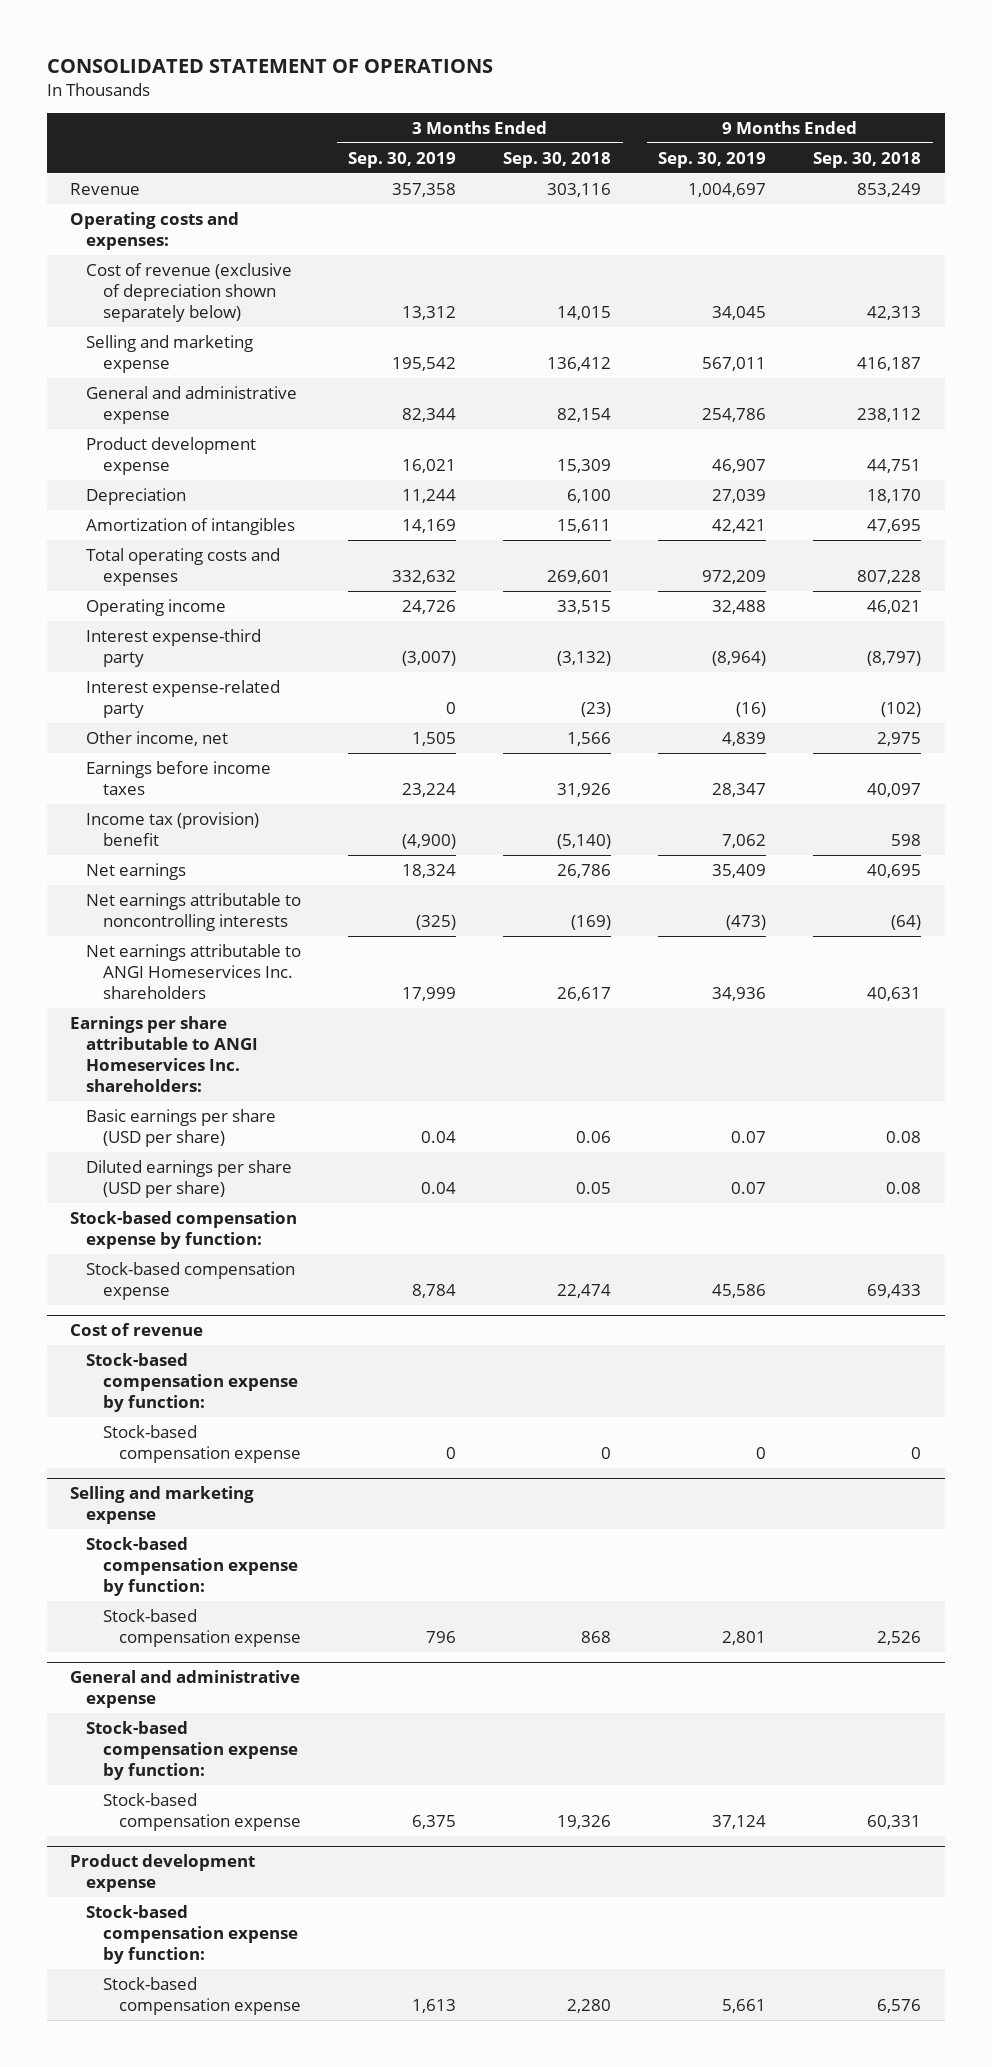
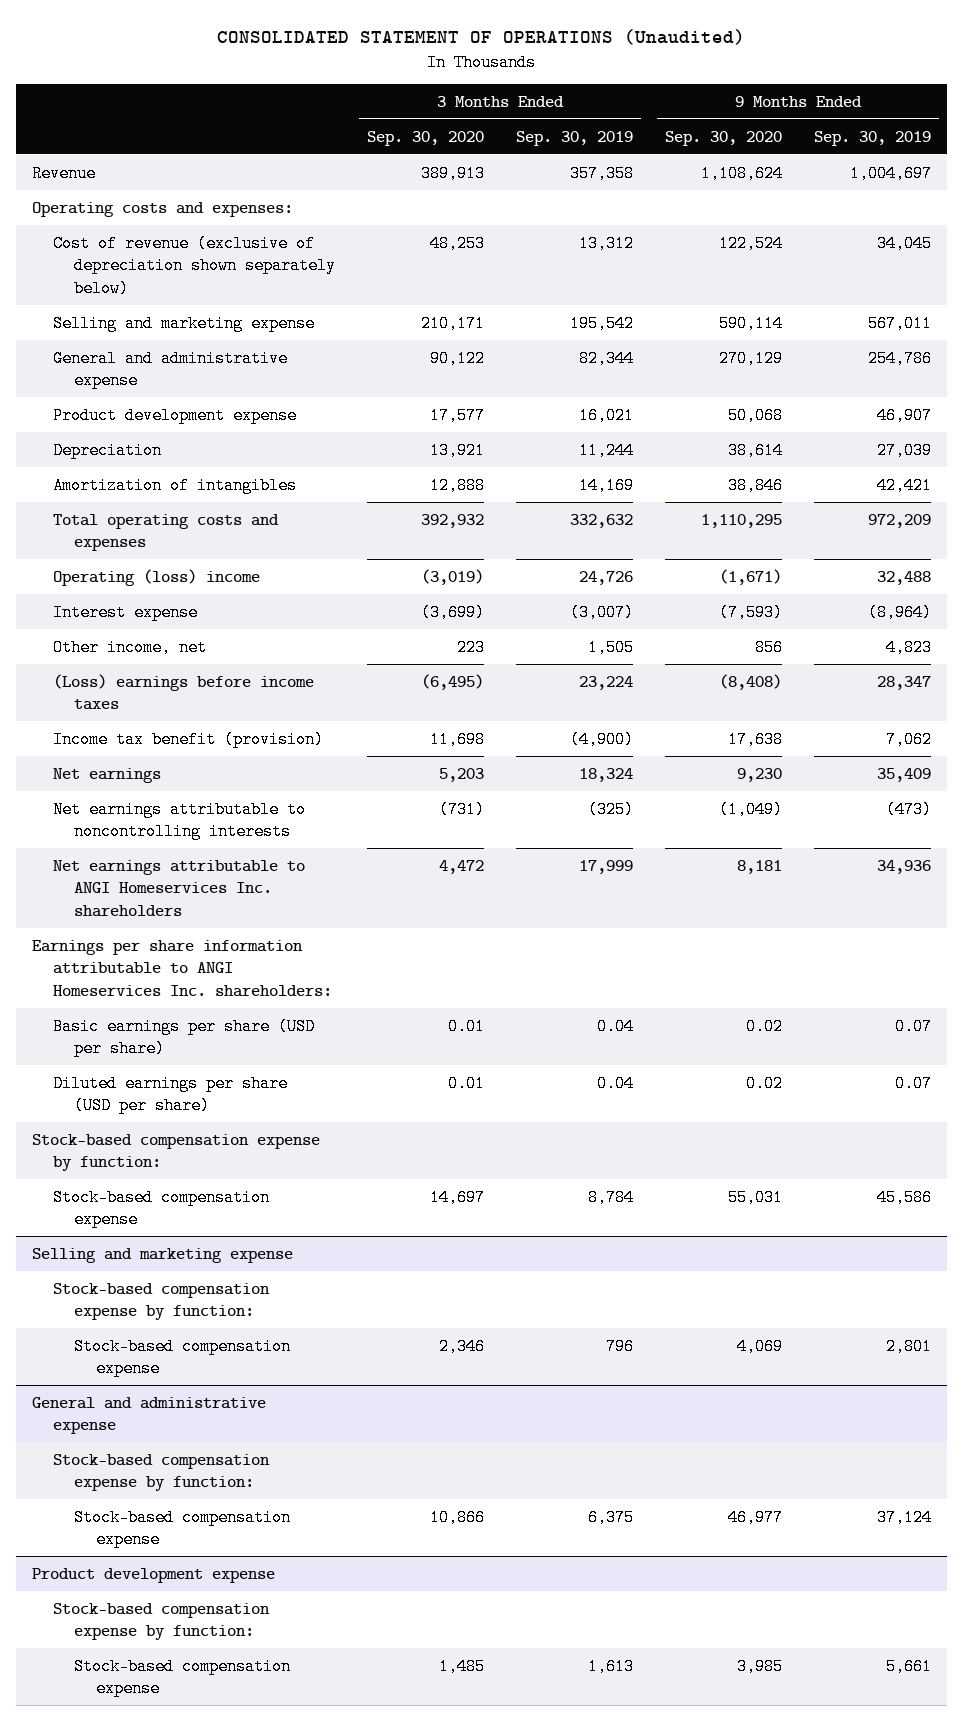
[46,59,493,74] CONSOLIDATED STATEMENT OF OPERATIONS -> [217,28,746,45] CONSOLIDATED STATEMENT OF OPERATIONS (Unaudited)
[503,151,612,168] Sep. 30, 2018 -> none
[813,151,922,168] Sep. 30, 2018 -> none
none -> [367,130,485,146] Sep. 30, 2020
none -> [665,130,783,146] Sep. 30, 2020
[86,679,281,718] Interest expense-related party -> none
[86,598,227,616] Operating income -> [53,568,261,586] Operating (loss) income
[86,628,262,667] Interest expense-third party -> [53,603,199,621] Interest expense
[722,731,767,746] 4,839 -> [885,638,932,656] 4,823
[86,760,272,795] Earnings before income taxes -> [53,673,315,711] (Loss) earnings before income taxes
[86,811,260,846] Income tax (provision) benefit -> [53,730,325,748] Income tax benefit (provision)
[70,1015,259,1092] Earnings per share attributable to ANGI Homeservices Inc. shareholders: -> [31,939,333,997] Earnings per share information attributable to ANGI Homeservices Inc. shareholders:
[70,1323,204,1337] Cost of revenue -> none
[86,1352,298,1412] Stock-based compensation expense by function: -> none
[102,1424,301,1463] Stock-based compensation expense -> none

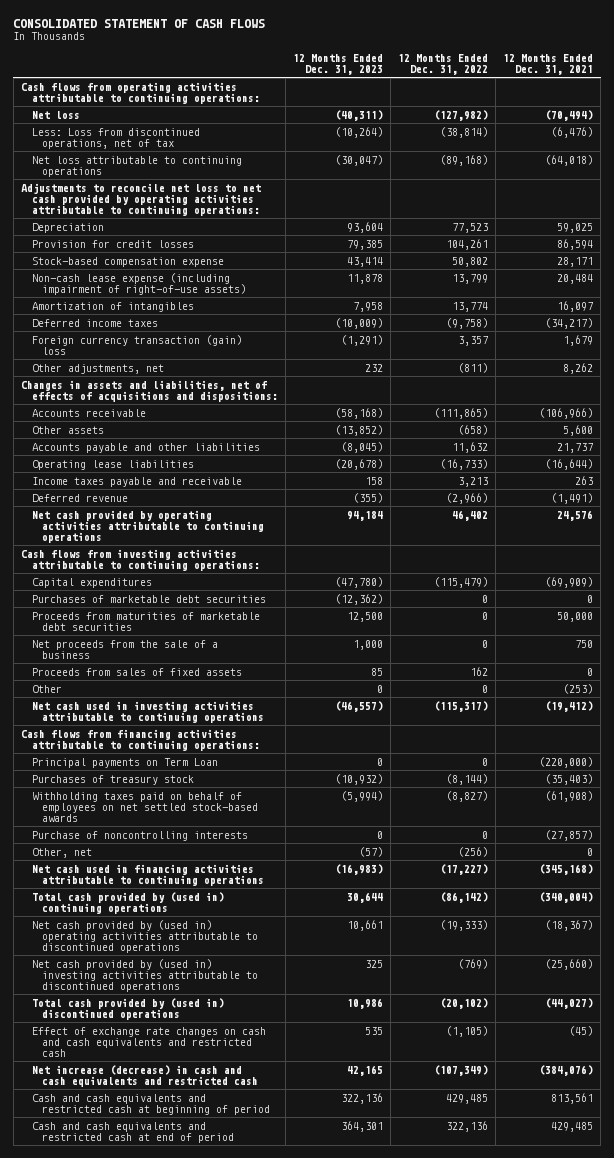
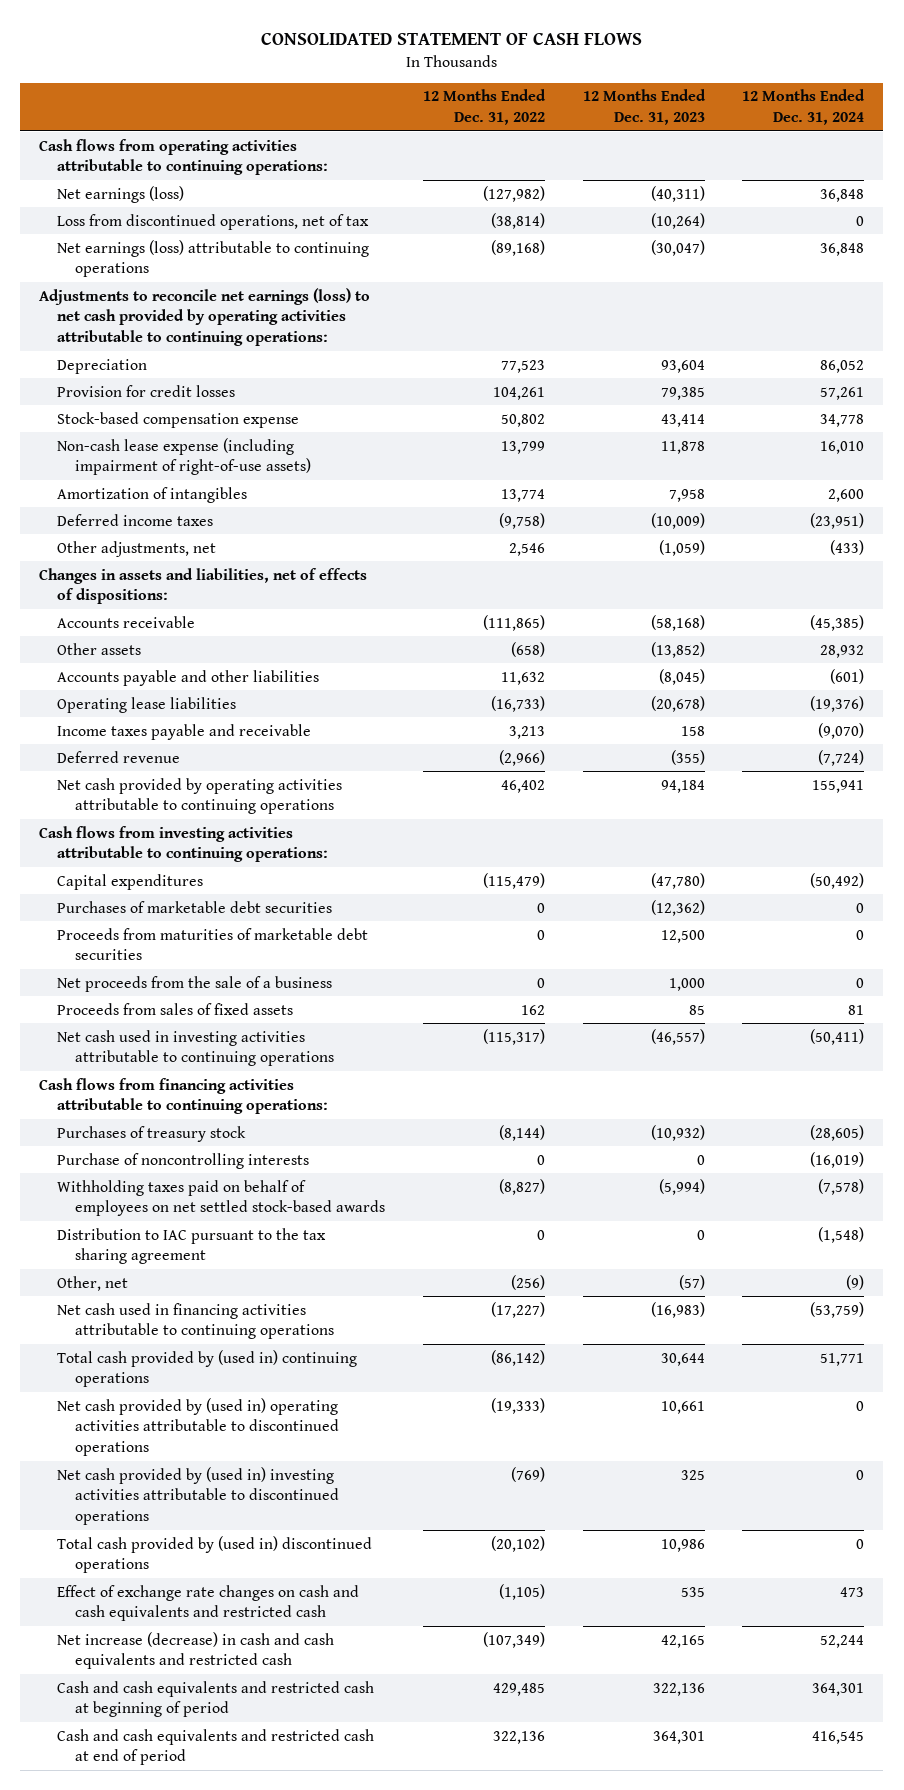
[503,53,594,75] 12 Months Ended Dec. 31, 2021 -> none
none -> [742,89,866,125] 12 Months Ended Dec. 31, 2024
[31,110,80,119] Net loss -> [57,185,185,203] Net earnings (loss)
[31,127,200,149] Less: Loss from discontinued operations, net of tax -> [57,213,370,230] Loss from discontinued operations, net of tax
[31,155,242,177] Net loss attributable to continuing operations -> [57,239,370,278] Net earnings (loss) attributable to continuing operations
[21,182,262,217] Adjustments to reconcile net loss to net cash provided by operating activities attributable to continuing operations: -> [39,287,371,346] Adjustments to reconcile net earnings (loss) to net cash provided by operating activities attributable to continuing operations:
[31,334,242,355] Foreign currency transaction (gain) loss -> none
[364,363,383,372] 232 -> [658,539,705,556] (1,059)
[457,362,488,373] (811) -> [508,542,545,556] 2,546
[21,379,278,402] Changes in assets and liabilities, net of effects of acquisitions and dispositions: -> [39,567,368,605] Changes in assets and liabilities, net of effects of dispositions:
[31,684,62,693] Other -> none
[31,757,218,768] Principal payments on Term Loan -> none
[31,791,259,823] Withholding taxes paid on behalf of employees on net settled stock-based awards -> [57,1179,386,1217] Withholding taxes paid on behalf of employees on net settled stock-based awards
none -> [57,1227,327,1265] Distribution to IAC pursuant to the tax sharing agreement

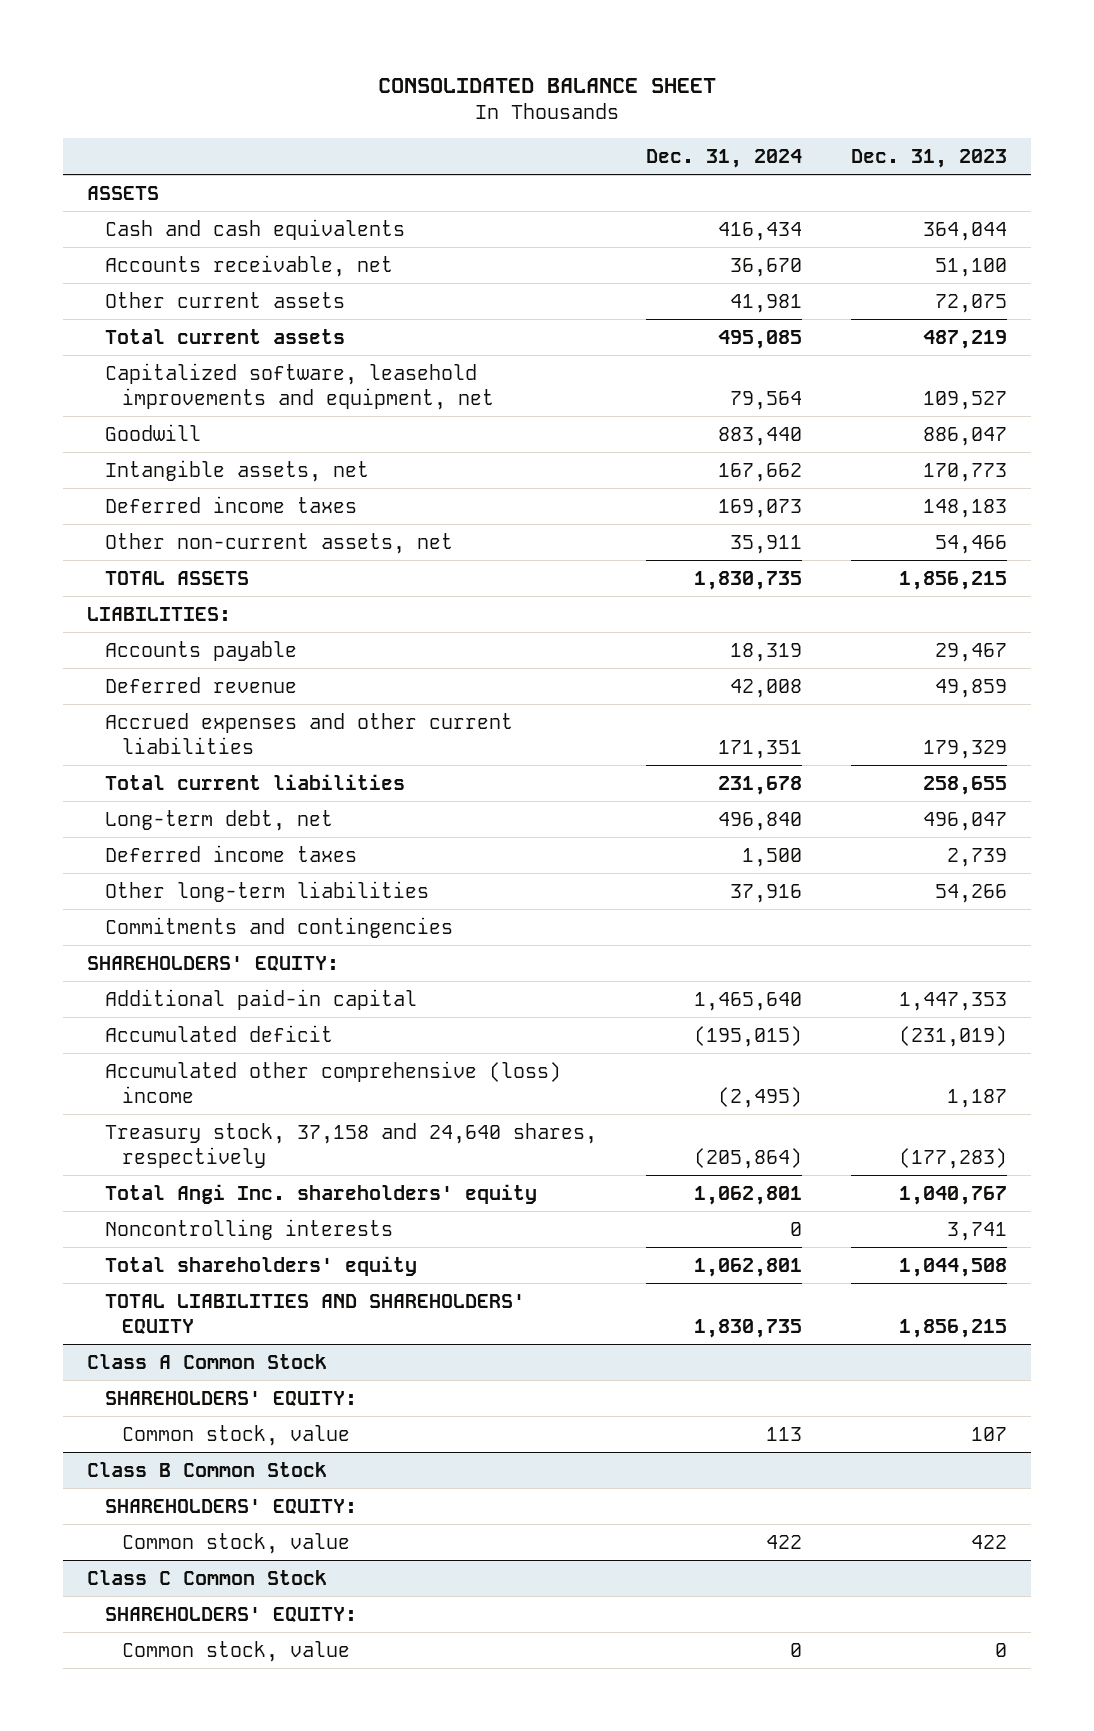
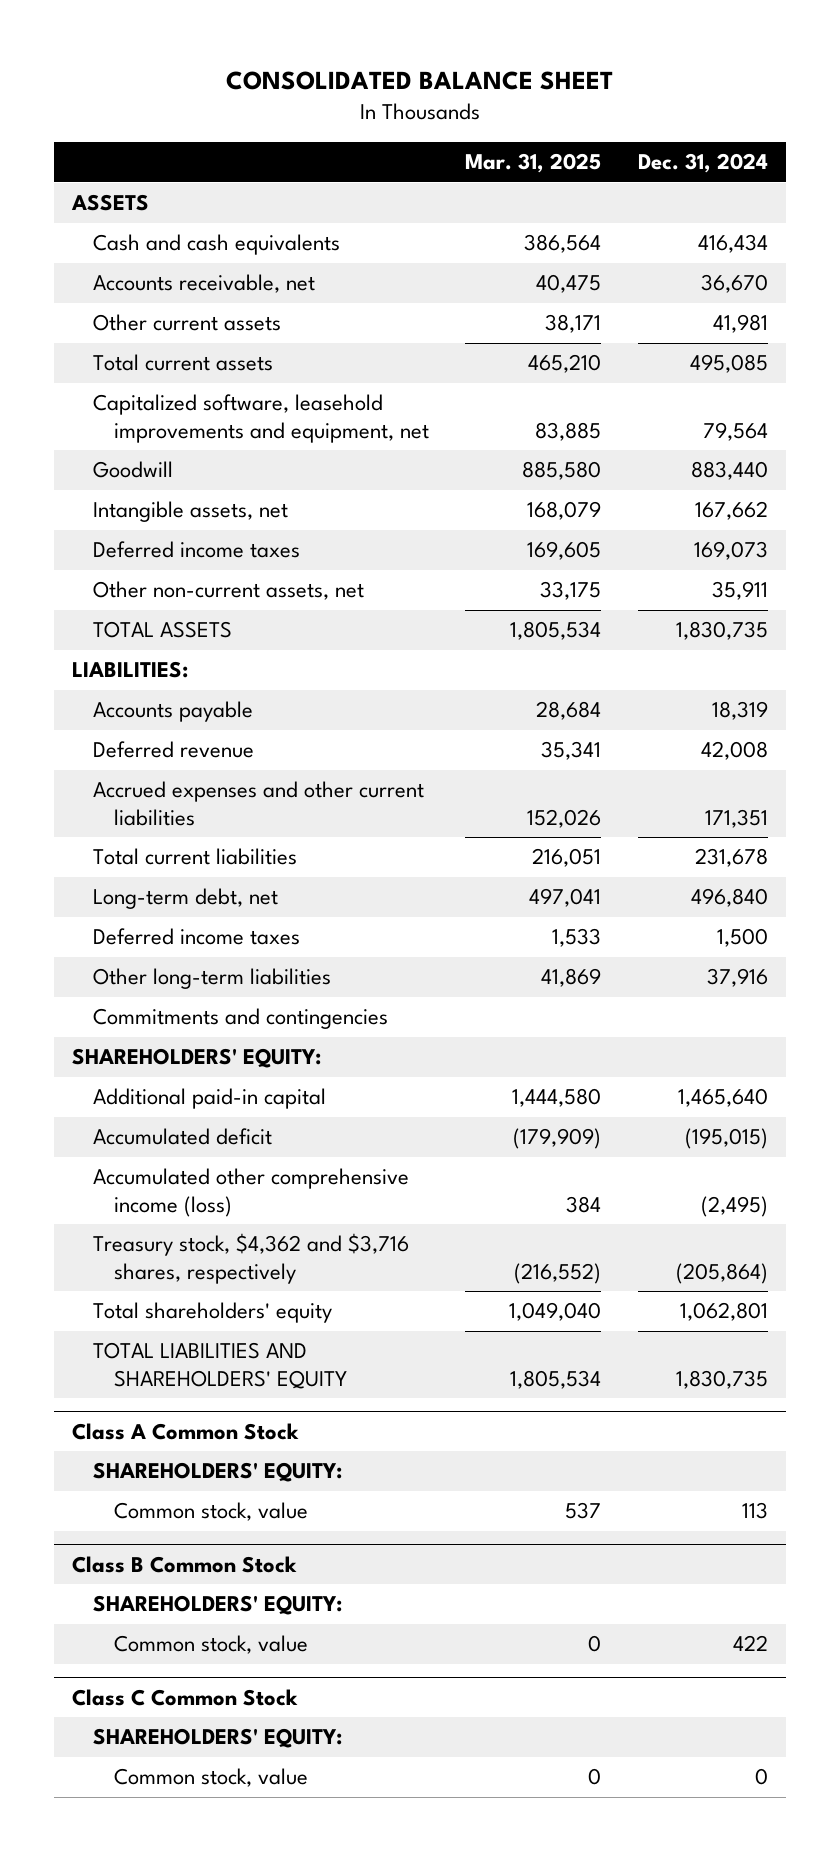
[850,149,1007,169] Dec. 31, 2023 -> none
none -> [465,153,602,174] Mar. 31, 2025
[104,1183,537,1204] Total Angi Inc. shareholders' equity -> none
[104,1218,393,1240] Noncontrolling interests -> none
[104,1060,561,1103] Accumulated other comprehensive (loss) income -> [92,1168,409,1217] Accumulated other comprehensive income (loss)
[104,1122,597,1168] Treasury stock, 37,158 and 24,640 shares, respectively -> [92,1233,409,1284] Treasury stock, $4,362 and $3,716 shares, respectively

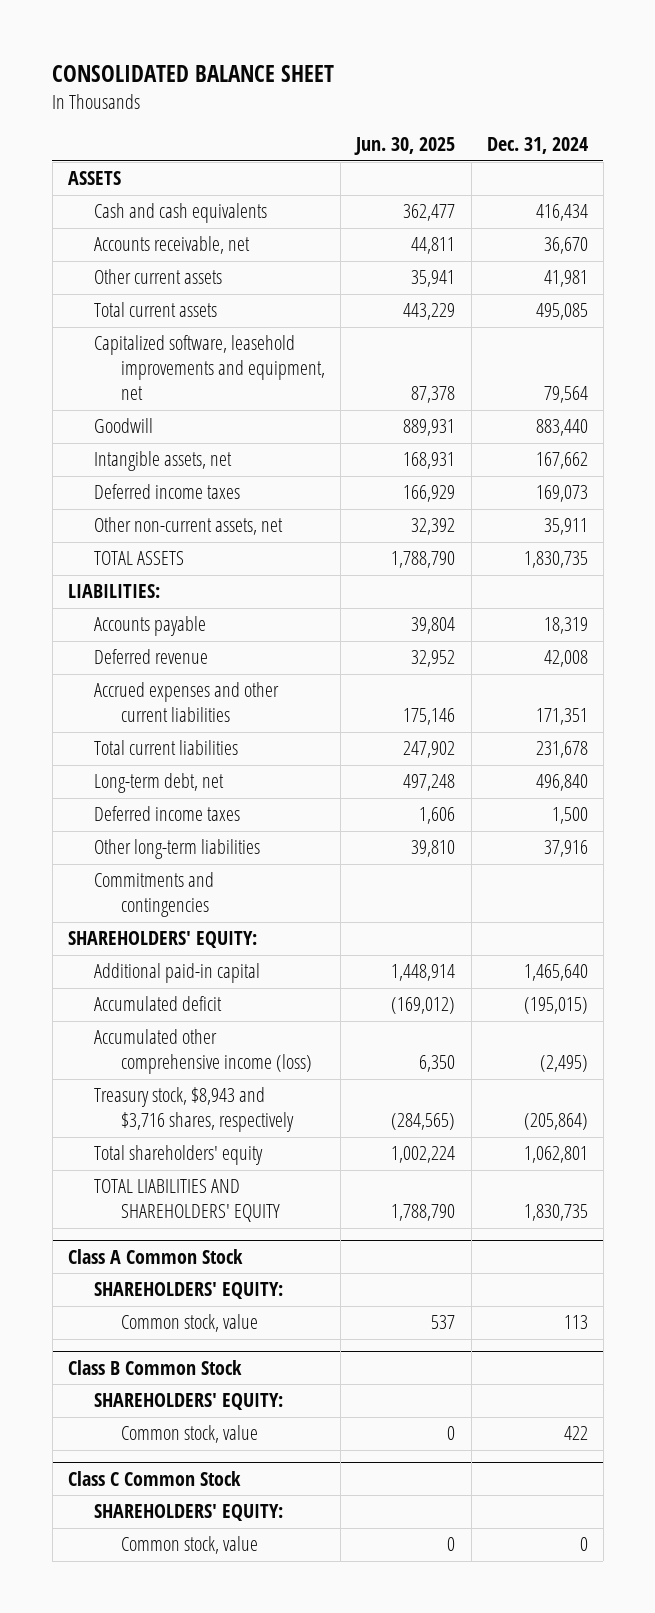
[465,153,602,174] Mar. 31, 2025 -> none
none -> [354,137,456,156] Jun. 30, 2025
[92,1233,409,1284] Treasury stock, $4,362 and $3,716 shares, respectively -> [94,1087,294,1133] Treasury stock, $8,943 and $3,716 shares, respectively

